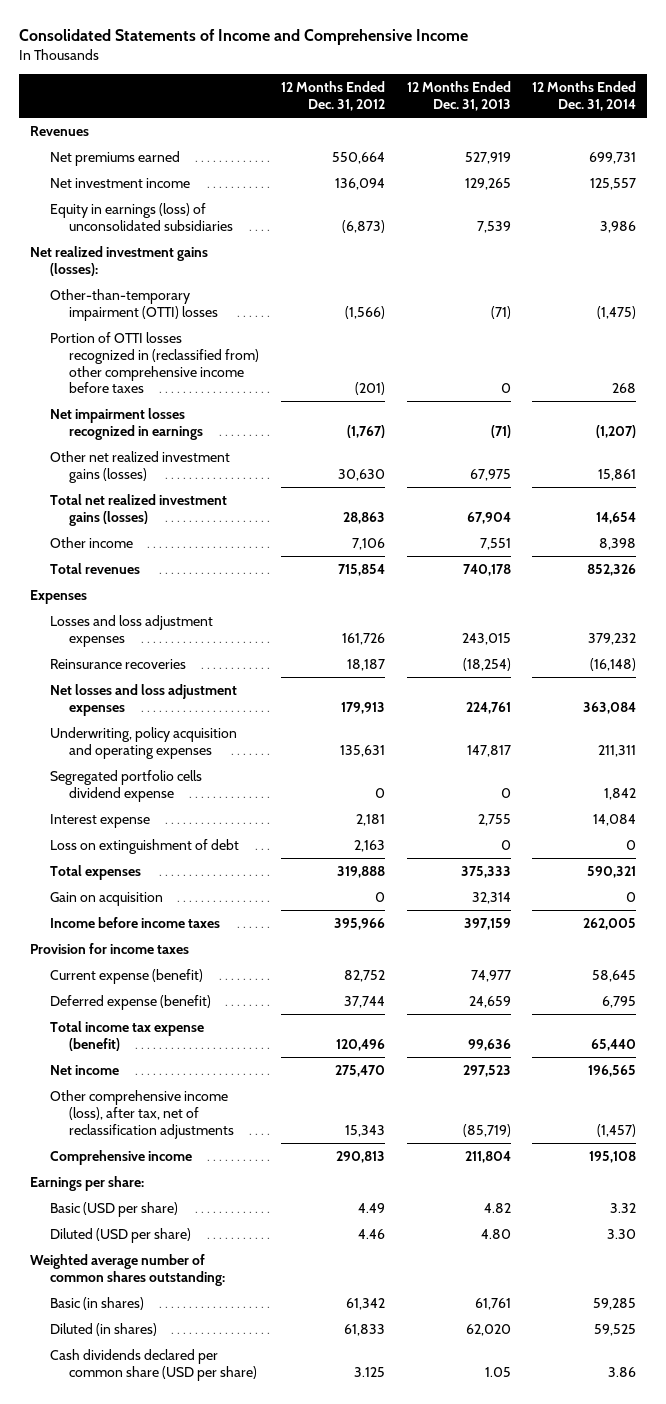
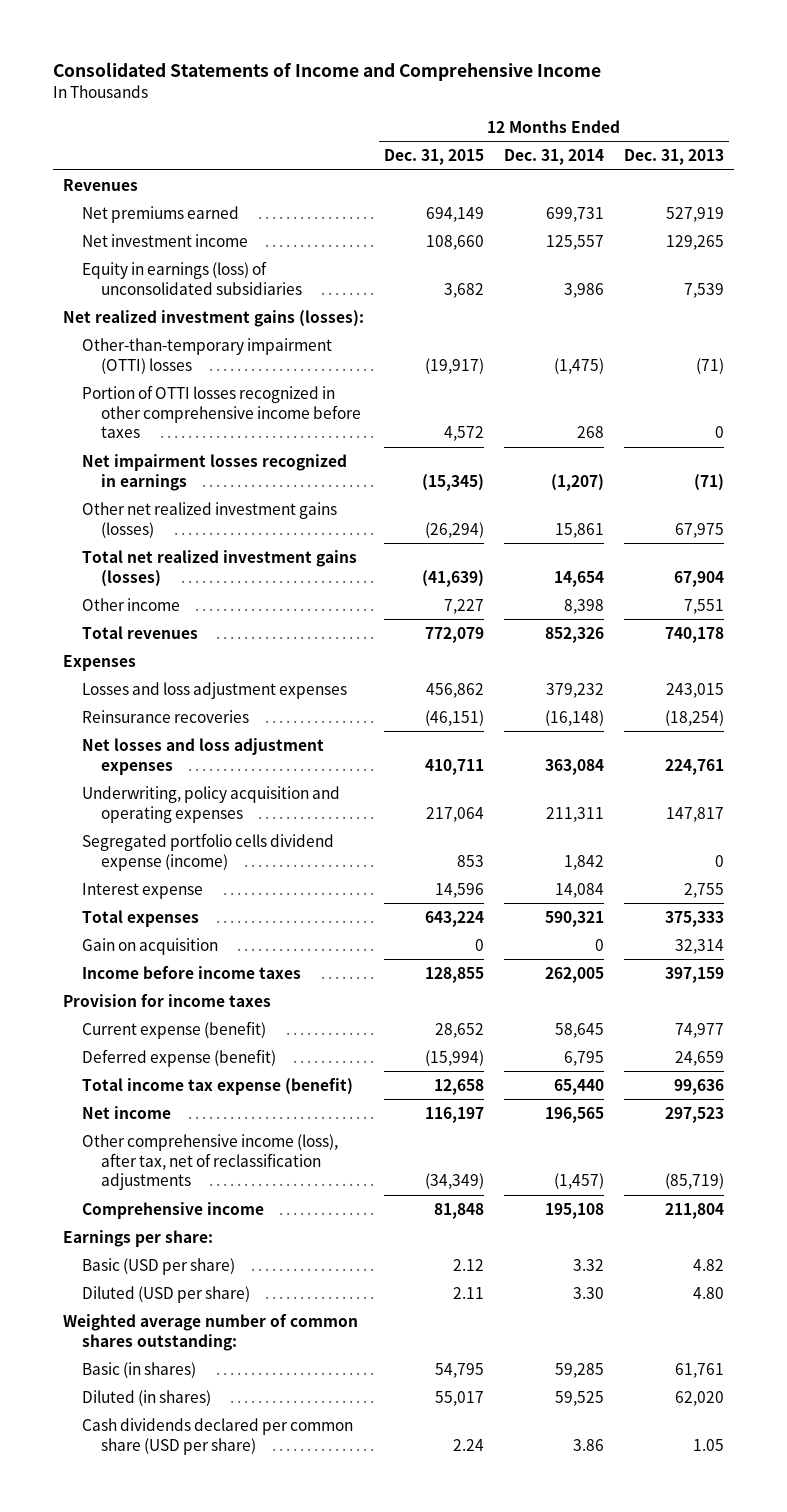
[280,81,385,112] 12 Months Ended Dec. 31, 2012 -> none
none -> [383,149,484,166] Dec. 31, 2015
[49,332,260,394] Portion of OTTI losses recognized in (reclassified from) other comprehensive income before taxes -> [82,384,362,439] Portion of OTTI losses recognized in other comprehensive income before taxes
[49,770,202,802] Segregated portfolio cells dividend expense -> [82,832,335,871] Segregated portfolio cells dividend expense (income)
[49,839,239,855] Loss on extinguishment of debt -> none

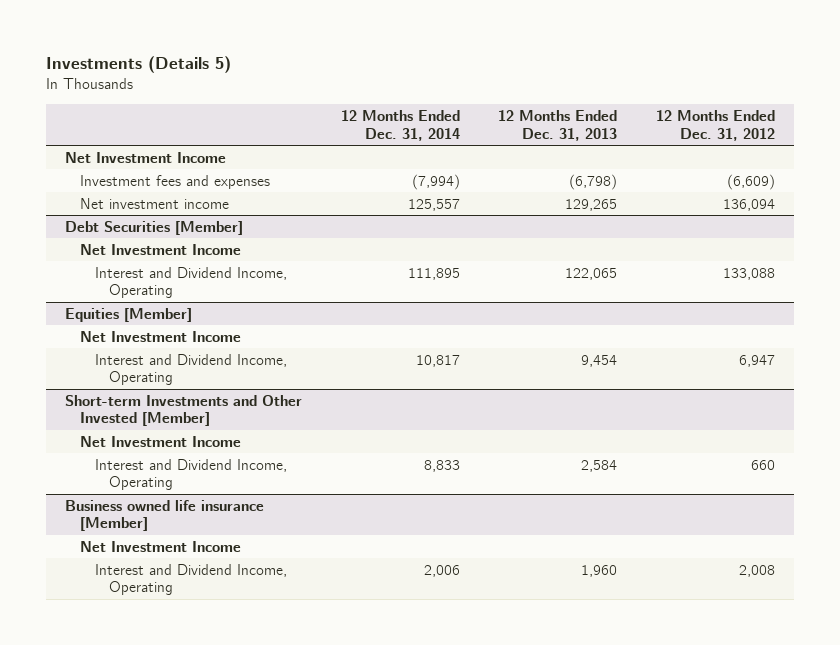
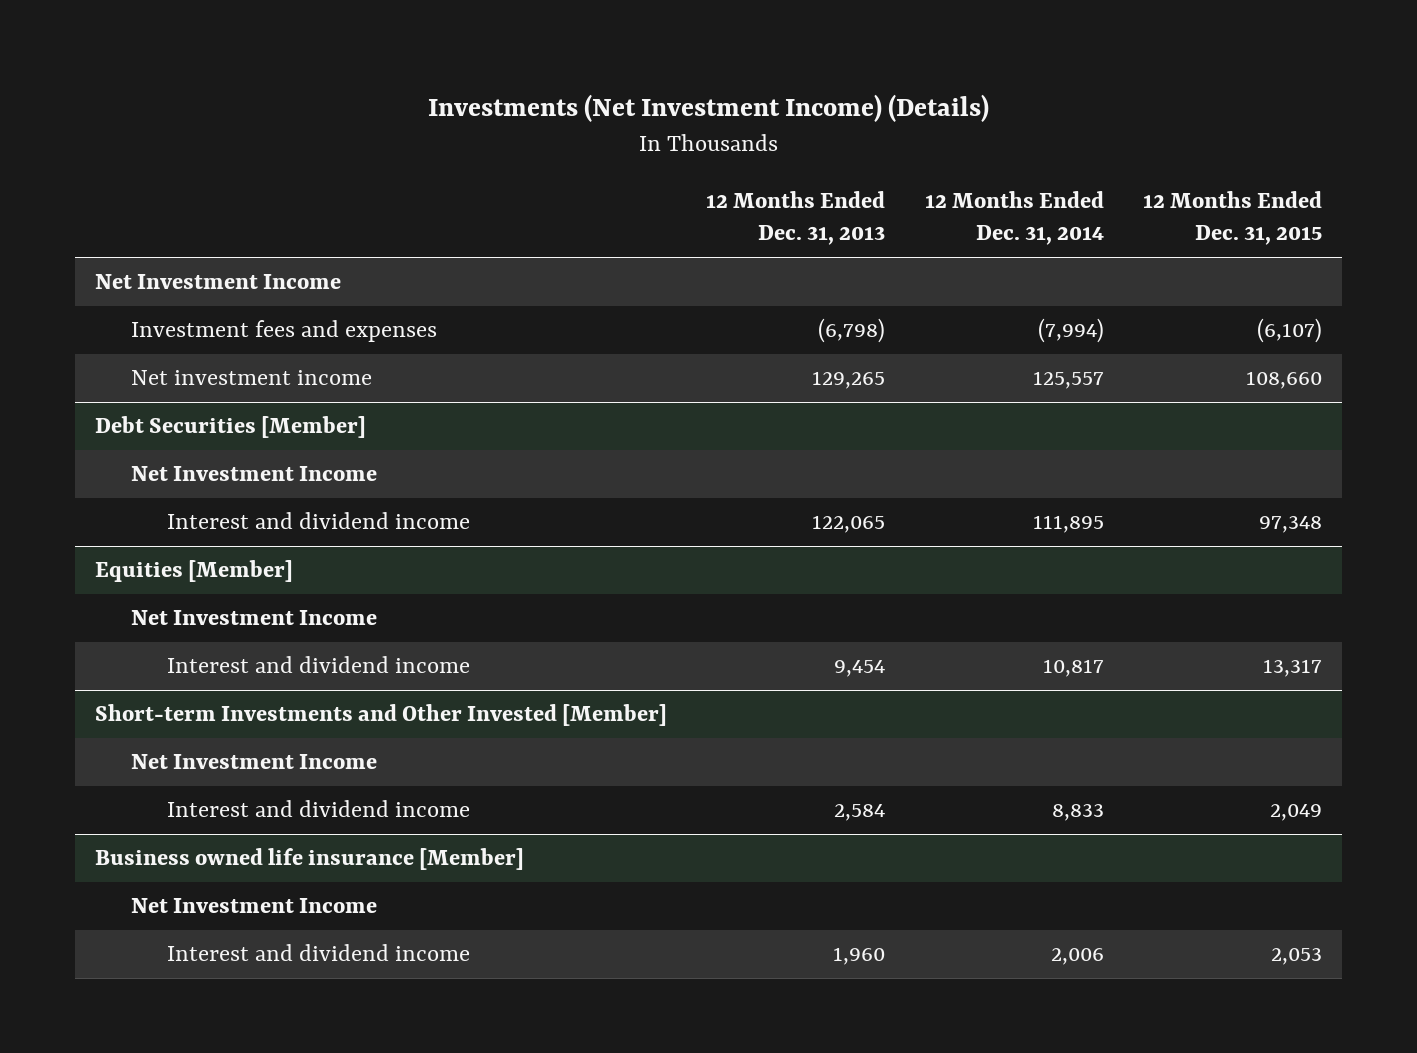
[45,56,231,74] Investments (Details 5) -> [427,93,989,122] Investments (Net Investment Income) (Details)
[655,110,775,141] 12 Months Ended Dec. 31, 2012 -> none
none -> [1143,191,1323,246] 12 Months Ended Dec. 31, 2015
[94,266,287,299] Interest and Dividend Income, Operating -> [167,512,471,530] Interest and dividend income
[94,353,287,386] Interest and Dividend Income, Operating -> [167,656,471,674] Interest and dividend income
[94,458,287,491] Interest and Dividend Income, Operating -> [167,800,471,818] Interest and dividend income
[94,563,287,596] Interest and Dividend Income, Operating -> [167,944,471,962] Interest and dividend income

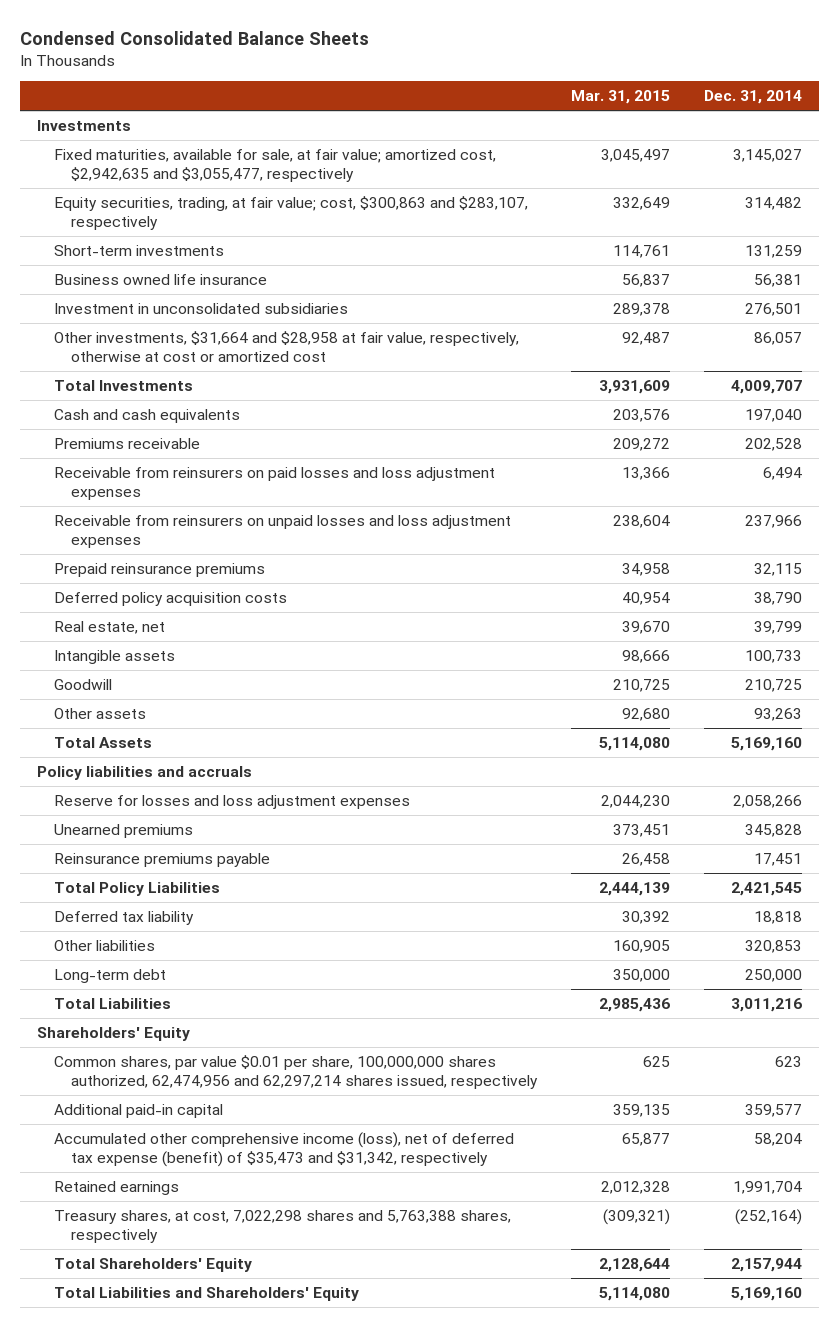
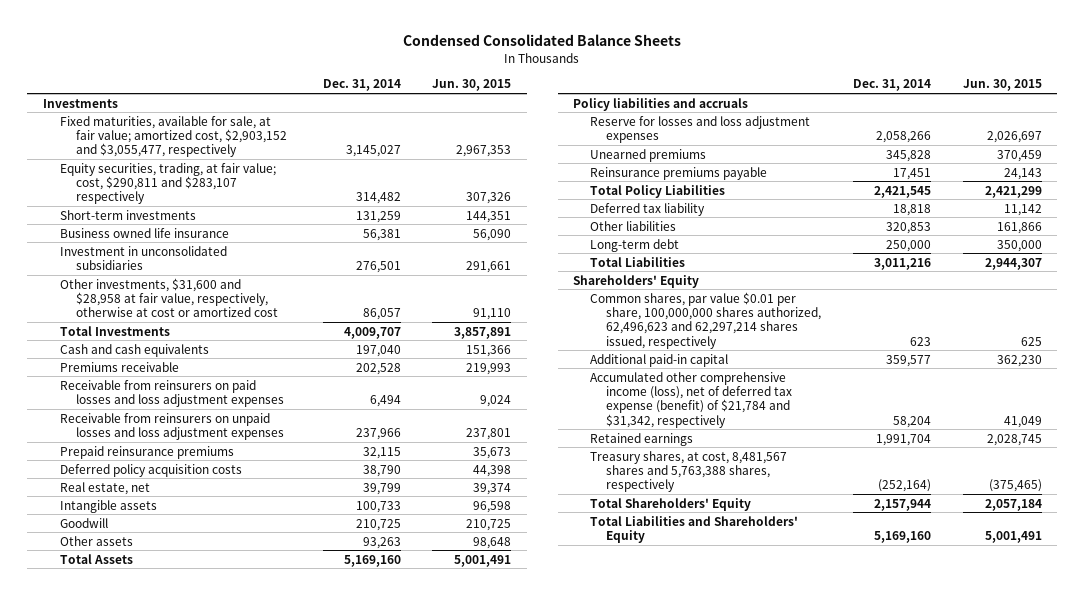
[571,90,671,105] Mar. 31, 2015 -> none
none -> [432,79,512,92] Jun. 30, 2015
[54,149,497,183] Fixed maturities, available for sale, at fair value; amortized cost, $2,942,635 and $3,055,477, respectively -> [59,115,287,158] Fixed maturities, available for sale, at fair value; amortized cost, $2,903,152 and $3,055,477, respectively
[54,196,529,231] Equity securities, trading, at fair value; cost, $300,863 and $283,107, respectively -> [59,162,276,205] Equity securities, trading, at fair value; cost, $290,811 and $283,107 respectively
[54,331,520,363] Other investments, $31,664 and $28,958 at fair value, respectively, otherwise at cost or amortized cost -> [59,277,278,318] Other investments, $31,600 and $28,958 at fair value, respectively, otherwise at cost or amortized cost
[54,1055,539,1090] Common shares, par value $0.01 per share, 100,000,000 shares authorized, 62,474,956 and 62,297,214 shares issued, respectively -> [589,291,822,349] Common shares, par value $0.01 per share, 100,000,000 shares authorized, 62,496,623 and 62,297,214 shares issued, respectively
[54,1132,515,1168] Accumulated other comprehensive income (loss), net of deferred tax expense (benefit) of $35,473 and $31,342, respectively -> [589,371,793,428] Accumulated other comprehensive income (loss), net of deferred tax expense (benefit) of $21,784 and $31,342, respectively
[54,1210,512,1244] Treasury shares, at cost, 7,022,298 shares and 5,763,388 shares, respectively -> [589,450,787,493] Treasury shares, at cost, 8,481,567 shares and 5,763,388 shares, respectively

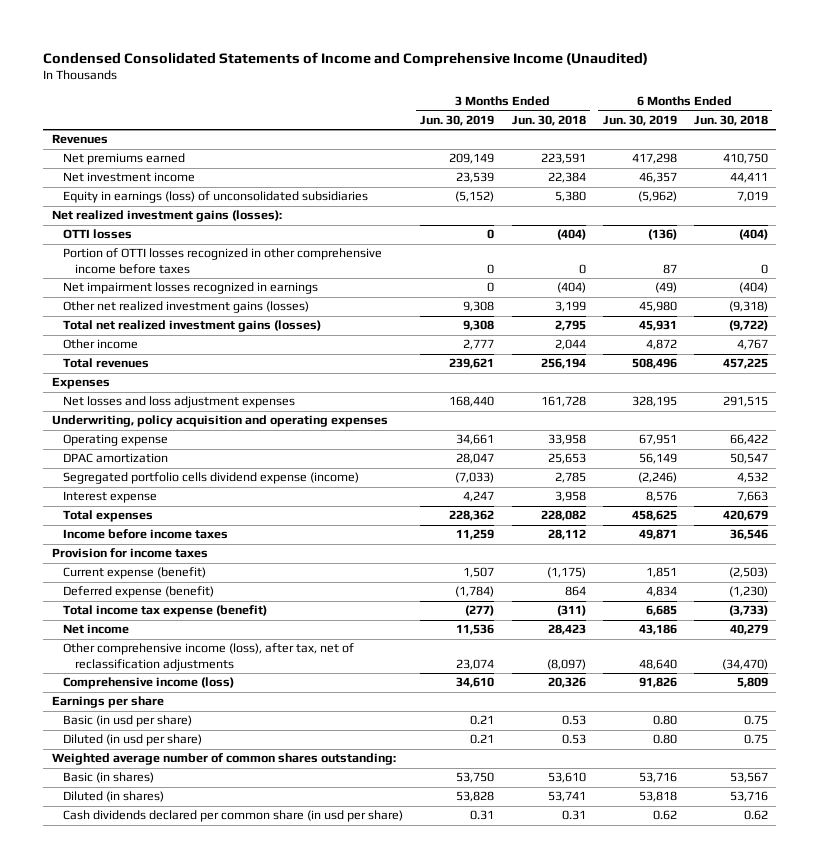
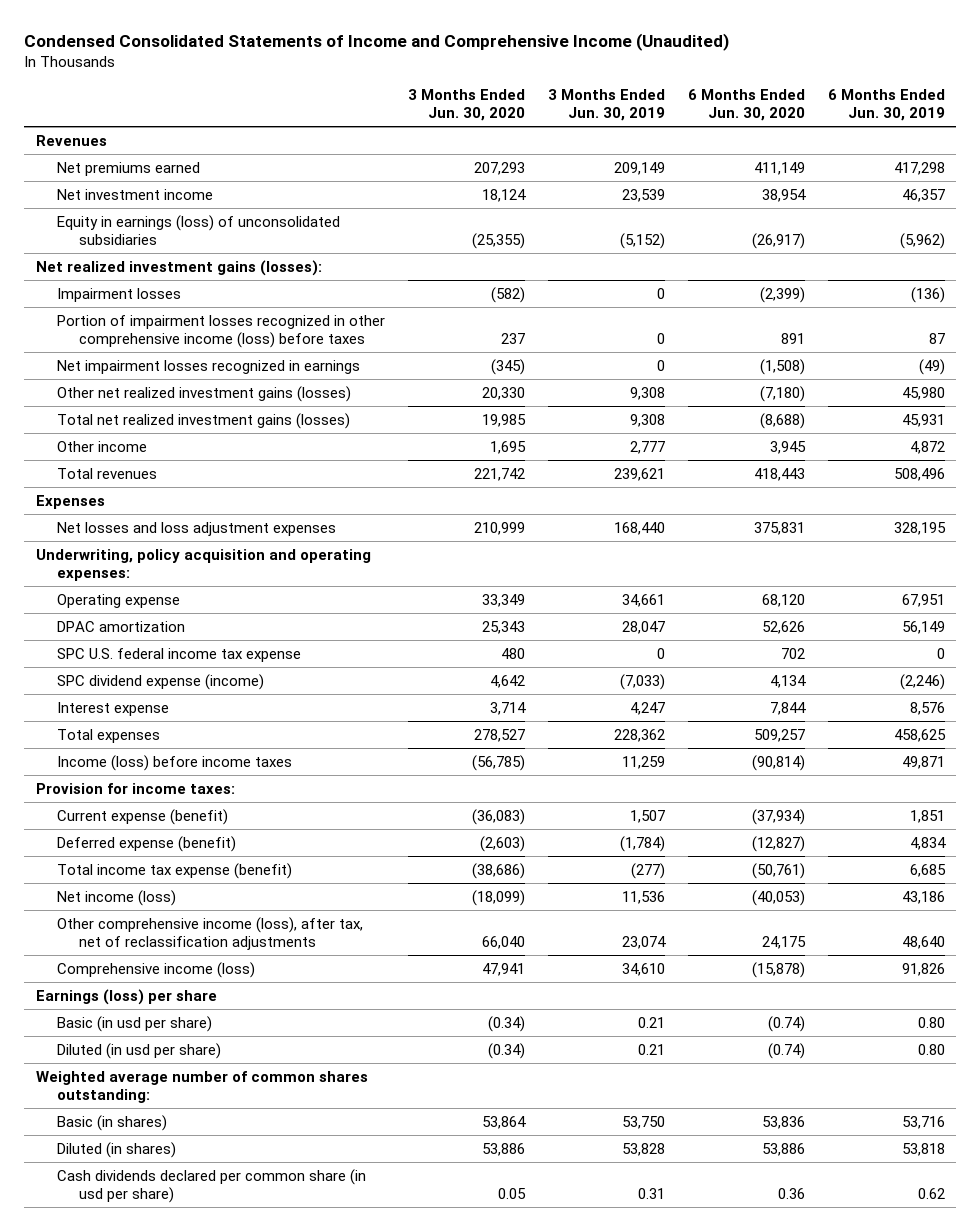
[511,114,586,126] Jun. 30, 2018 -> none
[693,114,768,126] Jun. 30, 2018 -> none
none -> [408,89,526,122] 3 Months Ended Jun. 30, 2020
none -> [687,89,805,122] 6 Months Ended Jun. 30, 2020
[63,229,133,240] OTTI losses -> [57,287,182,302] Impairment losses
[63,248,383,274] Portion of OTTI losses recognized in other comprehensive income before taxes -> [57,314,386,348] Portion of impairment losses recognized in other comprehensive income (loss) before taxes
[51,415,388,428] Underwriting, policy acquisition and operating expenses -> [35,548,371,581] Underwriting, policy acquisition and operating expenses:
none -> [57,647,302,662] SPC U.S. federal income tax expense
[63,472,360,485] Segregated portfolio cells dividend expense (income) -> [57,673,265,690] SPC dividend expense (income)
[63,529,229,540] Income before income taxes -> [57,754,293,771] Income (loss) before income taxes
[51,548,208,559] Provision for income taxes -> [35,782,235,794] Provision for income taxes:
[63,624,130,635] Net income -> [57,889,177,906] Net income (loss)
[51,696,164,709] Earnings per share -> [35,988,217,1005] Earnings (loss) per share

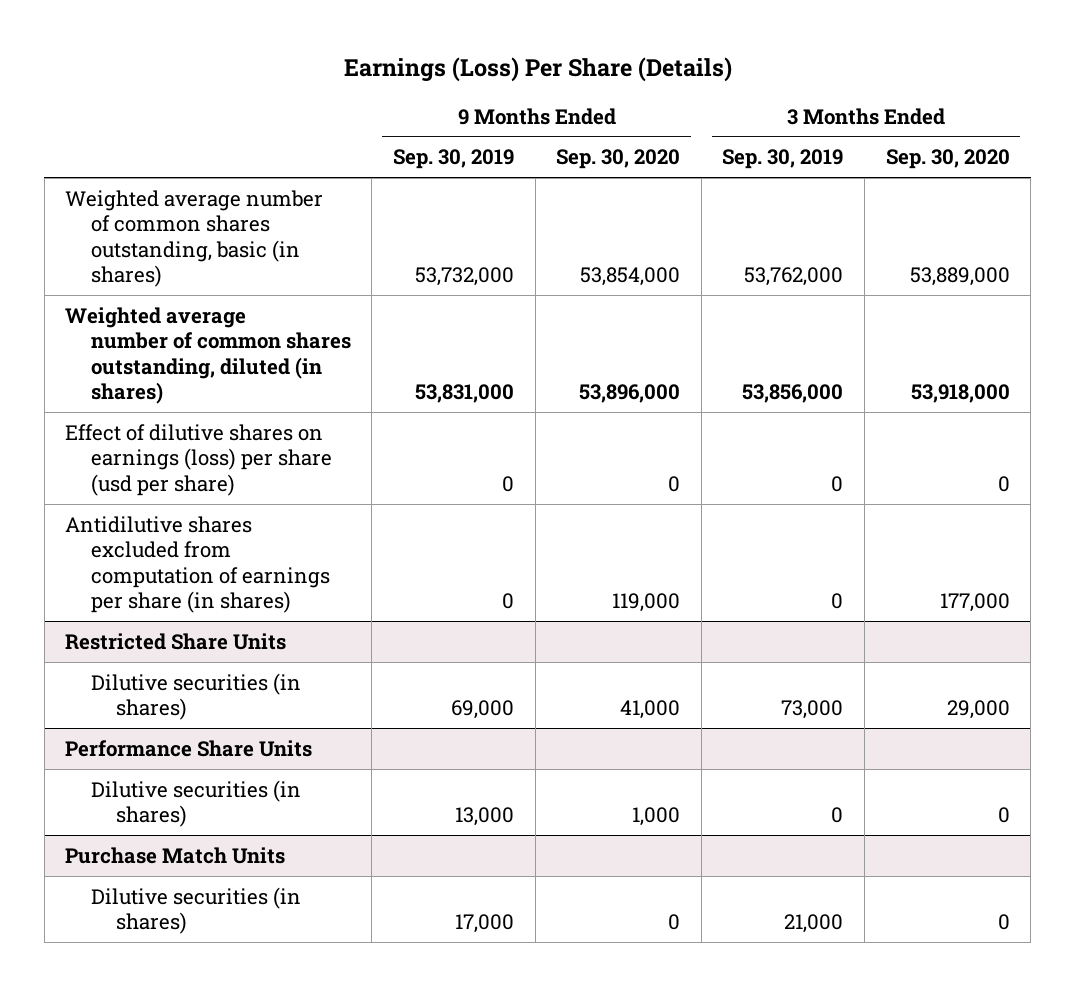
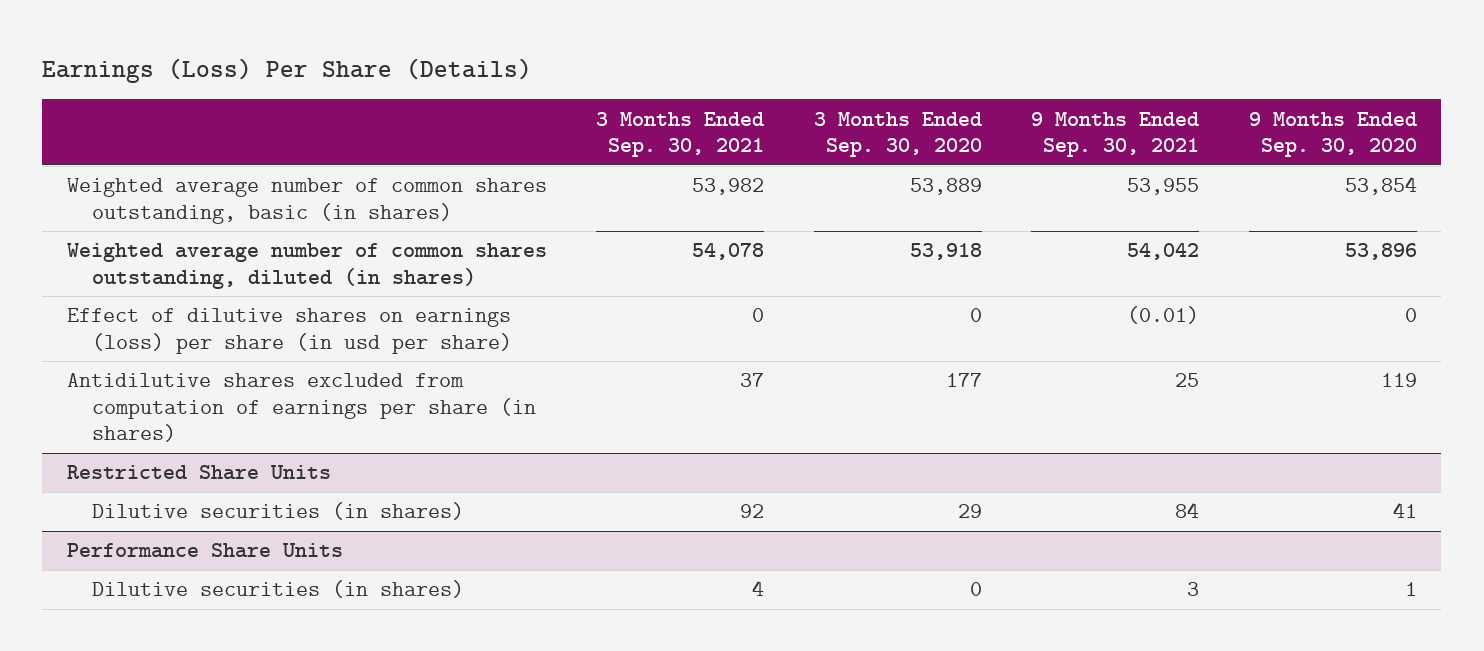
[392,149,514,170] Sep. 30, 2019 -> none
[722,149,844,170] Sep. 30, 2019 -> none
none -> [596,111,765,157] 3 Months Ended Sep. 30, 2021
none -> [1031,111,1200,157] 9 Months Ended Sep. 30, 2021
[580,267,681,287] 53,854,000 -> [1344,176,1417,196] 53,854
[909,267,1010,287] 53,889,000 -> [909,178,982,196] 53,889
[579,384,681,404] 53,896,000 -> [1344,243,1417,261] 53,896
[910,384,1010,404] 53,918,000 -> [909,243,982,261] 53,918
[65,423,332,496] Effect of dilutive shares on earnings (loss) per share (usd per share) -> [66,308,513,354] Effect of dilutive shares on earnings (loss) per share (in usd per share)
[612,593,681,613] 119,000 -> [1380,373,1417,388] 119
[939,593,1010,613] 177,000 -> [945,373,982,388] 177
[620,700,681,720] 41,000 -> [1392,502,1417,519] 41
[946,700,1010,720] 29,000 -> [957,504,982,519] 29
[65,846,286,864] Purchase Match Units -> none
[90,886,301,935] Dilutive securities (in shares) -> none
[632,807,681,827] 1,000 -> [1404,582,1417,597] 1

